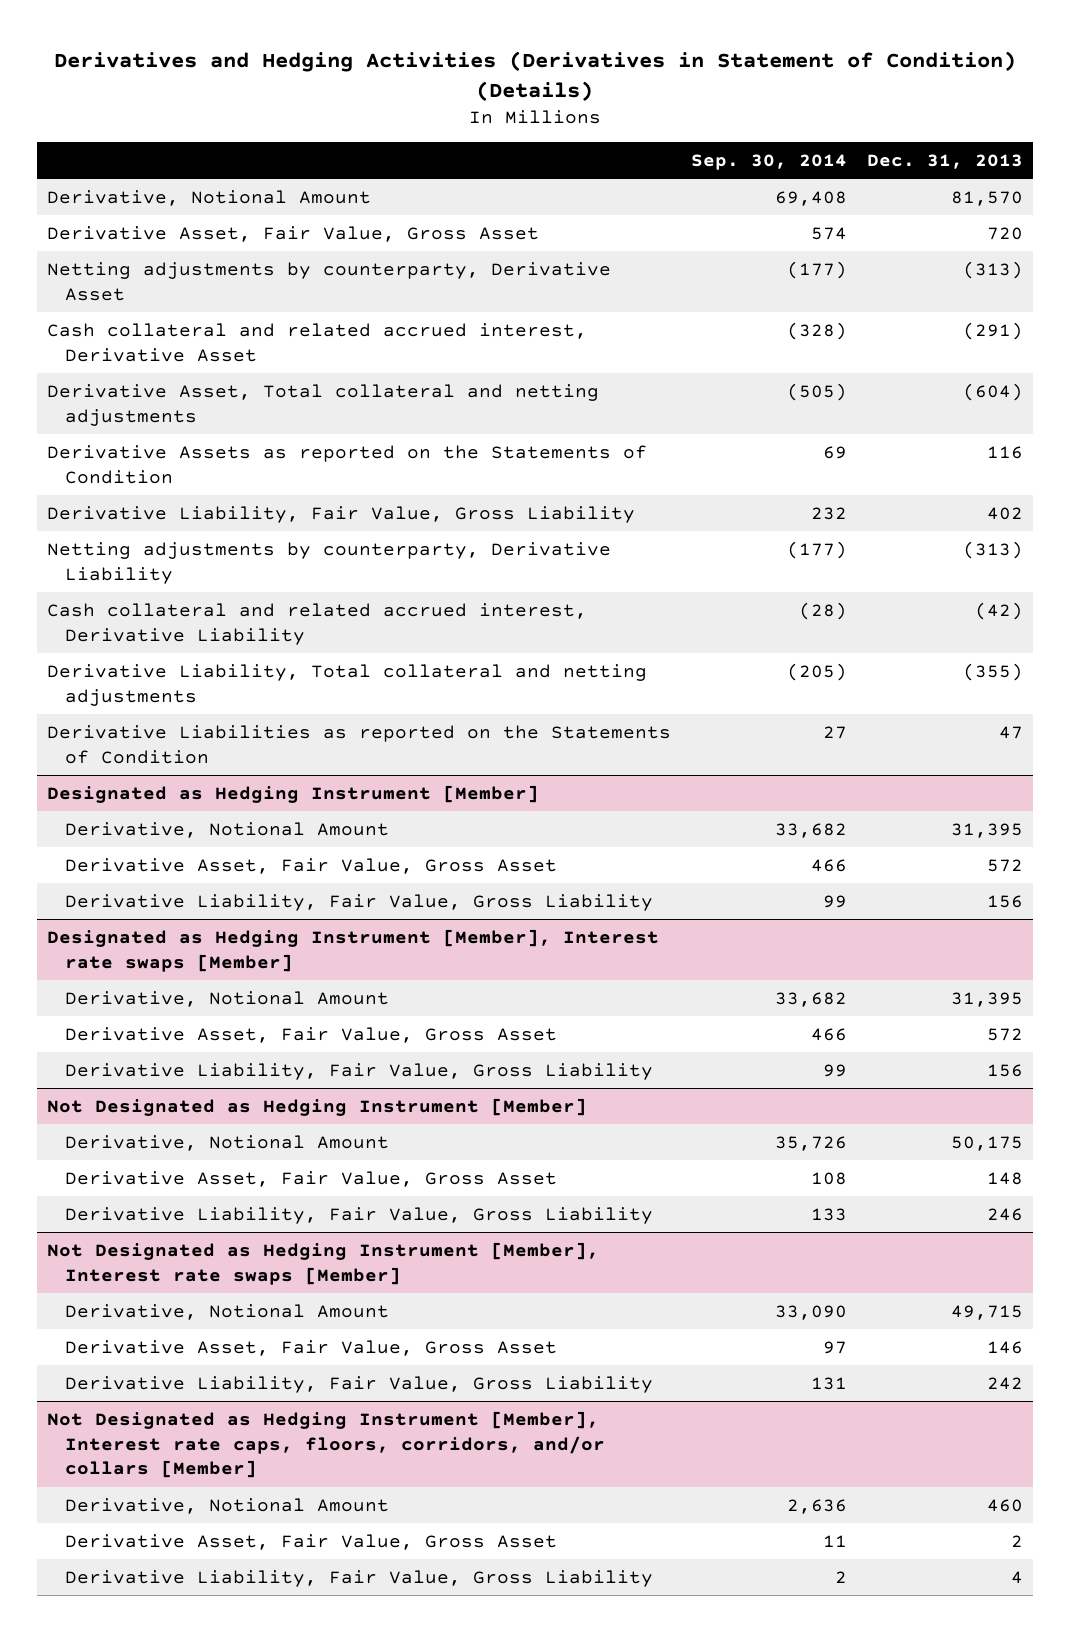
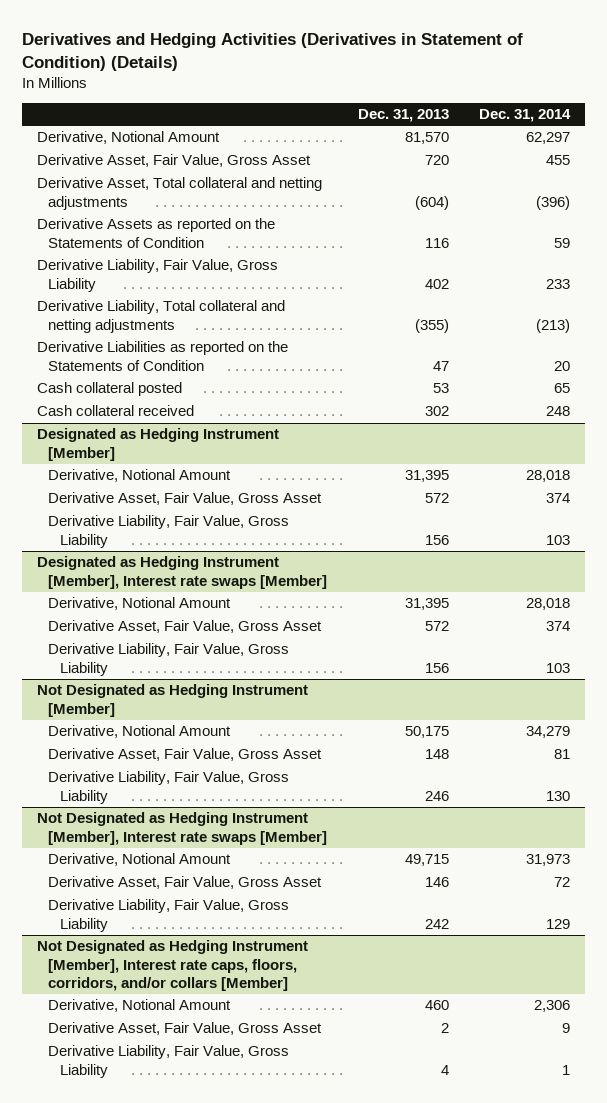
[690,153,847,170] Sep. 30, 2014 -> none
none -> [479,109,572,123] Dec. 31, 2014
[46,261,611,301] Netting adjustments by counterparty, Derivative Asset -> none
[46,322,587,362] Cash collateral and related accrued interest, Derivative Asset -> none
[46,541,611,584] Netting adjustments by counterparty, Derivative Liability -> none
[46,602,587,645] Cash collateral and related accrued interest, Derivative Liability -> none
none -> [36,382,182,397] Cash collateral posted
none -> [36,405,194,417] Cash collateral received

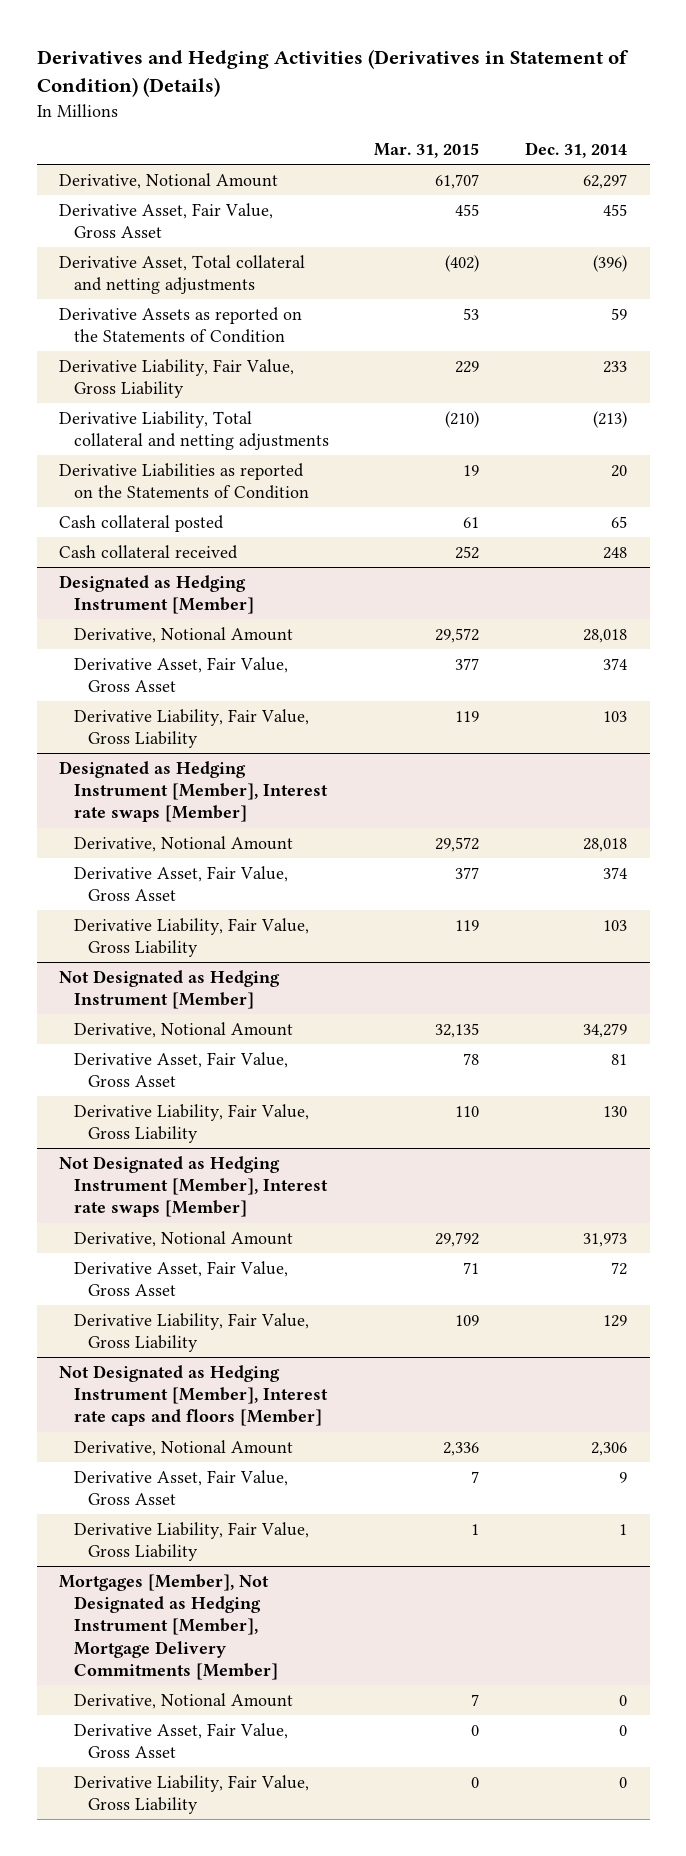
[357,109,449,123] Dec. 31, 2013 -> none
none -> [374,143,480,159] Mar. 31, 2015
[36,940,308,991] Not Designated as Hedging Instrument [Member], Interest rate caps, floors, corridors, and/or collars [Member] -> [59,1364,328,1427] Not Designated as Hedging Instrument [Member], Interest rate caps and floors [Member]
none -> [59,1573,278,1681] Mortgages [Member], Not Designated as Hedging Instrument [Member], Mortgage Delivery Commitments [Member]
none -> [73,1692,293,1709] Derivative, Notional Amount
none -> [73,1722,288,1759] Derivative Asset, Fair Value, Gross Asset
none -> [73,1774,309,1815] Derivative Liability, Fair Value, Gross Liability

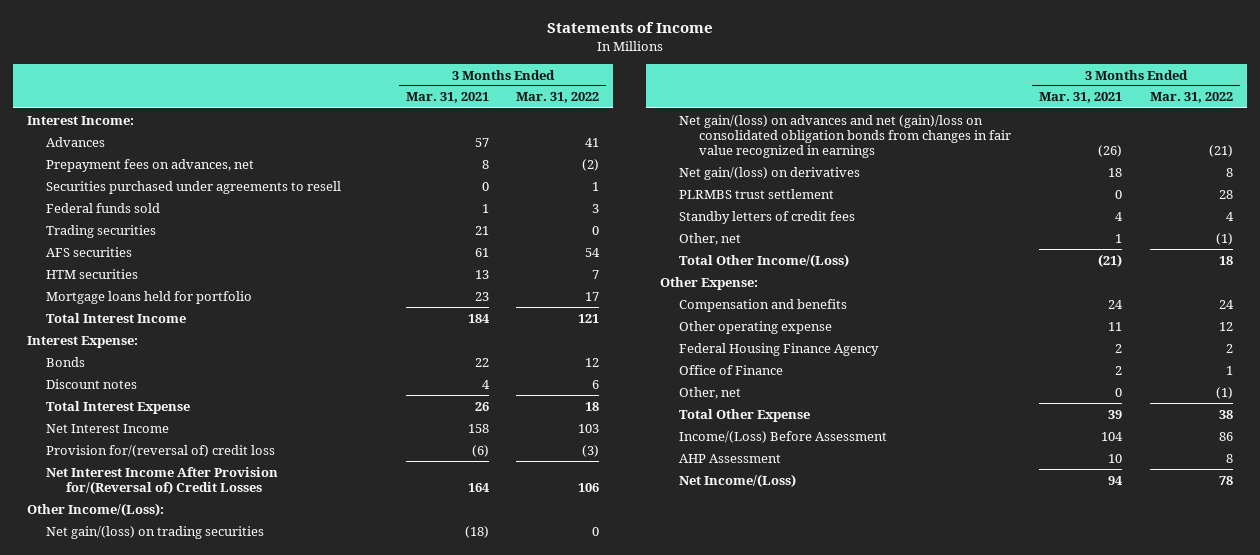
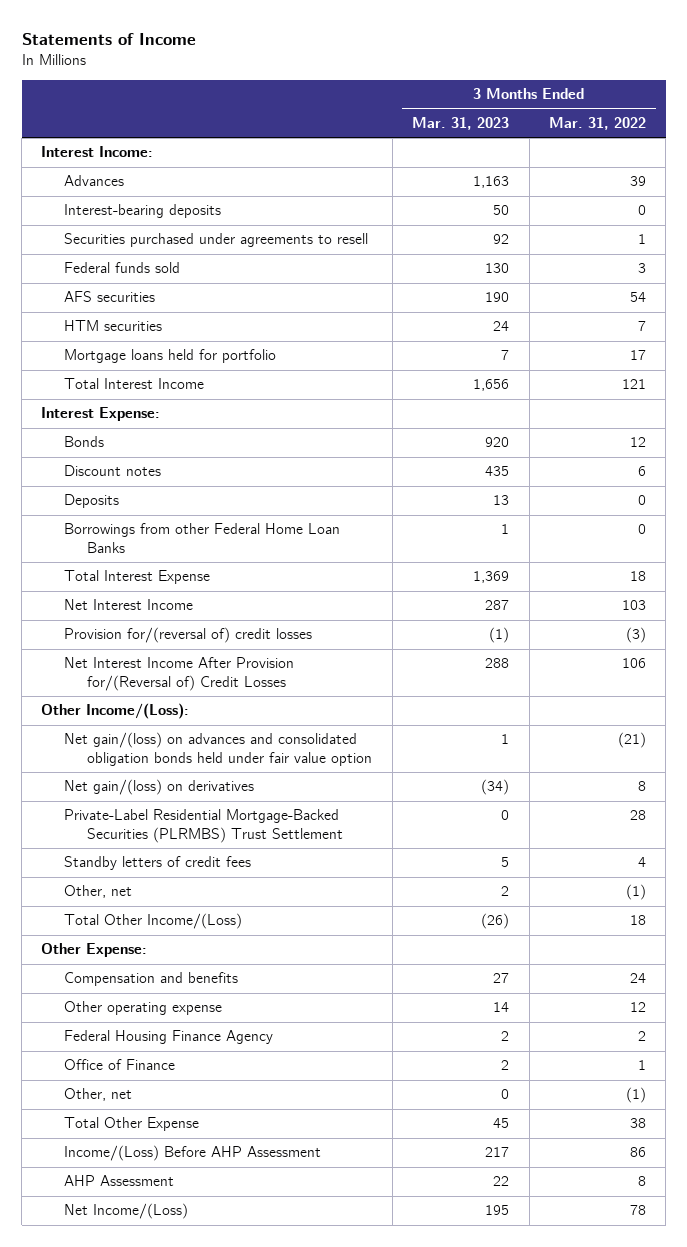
[405,92,489,104] Mar. 31, 2021 -> none
none -> [412,116,510,130] Mar. 31, 2023
[46,158,255,172] Prepayment fees on advances, net -> none
[585,137,600,147] 41 -> [629,176,646,187] 39
none -> [64,204,222,219] Interest-bearing deposits
[46,224,157,238] Trading securities -> none
none -> [64,494,120,509] Deposits
none -> [64,523,341,554] Borrowings from other Federal Home Loan Banks
[46,444,276,457] Provision for/(reversal of) credit loss -> [64,627,313,644] Provision for/(reversal of) credit losses
[46,525,265,539] Net gain/(loss) on trading securities -> none
[679,114,1011,159] Net gain/(loss) on advances and net (gain)/loss on consolidated obligation bonds from changes in fair value recognized in earnings -> [64,732,373,767] Net gain/(loss) on advances and consolidated obligation bonds held under fair value option
[679,188,835,199] PLRMBS trust settlement -> none
none -> [64,809,344,844] Private-Label Residential Mortgage-Backed Securities (PLRMBS) Trust Settlement
[679,430,888,443] Income/(Loss) Before Assessment -> [64,1145,322,1162] Income/(Loss) Before AHP Assessment

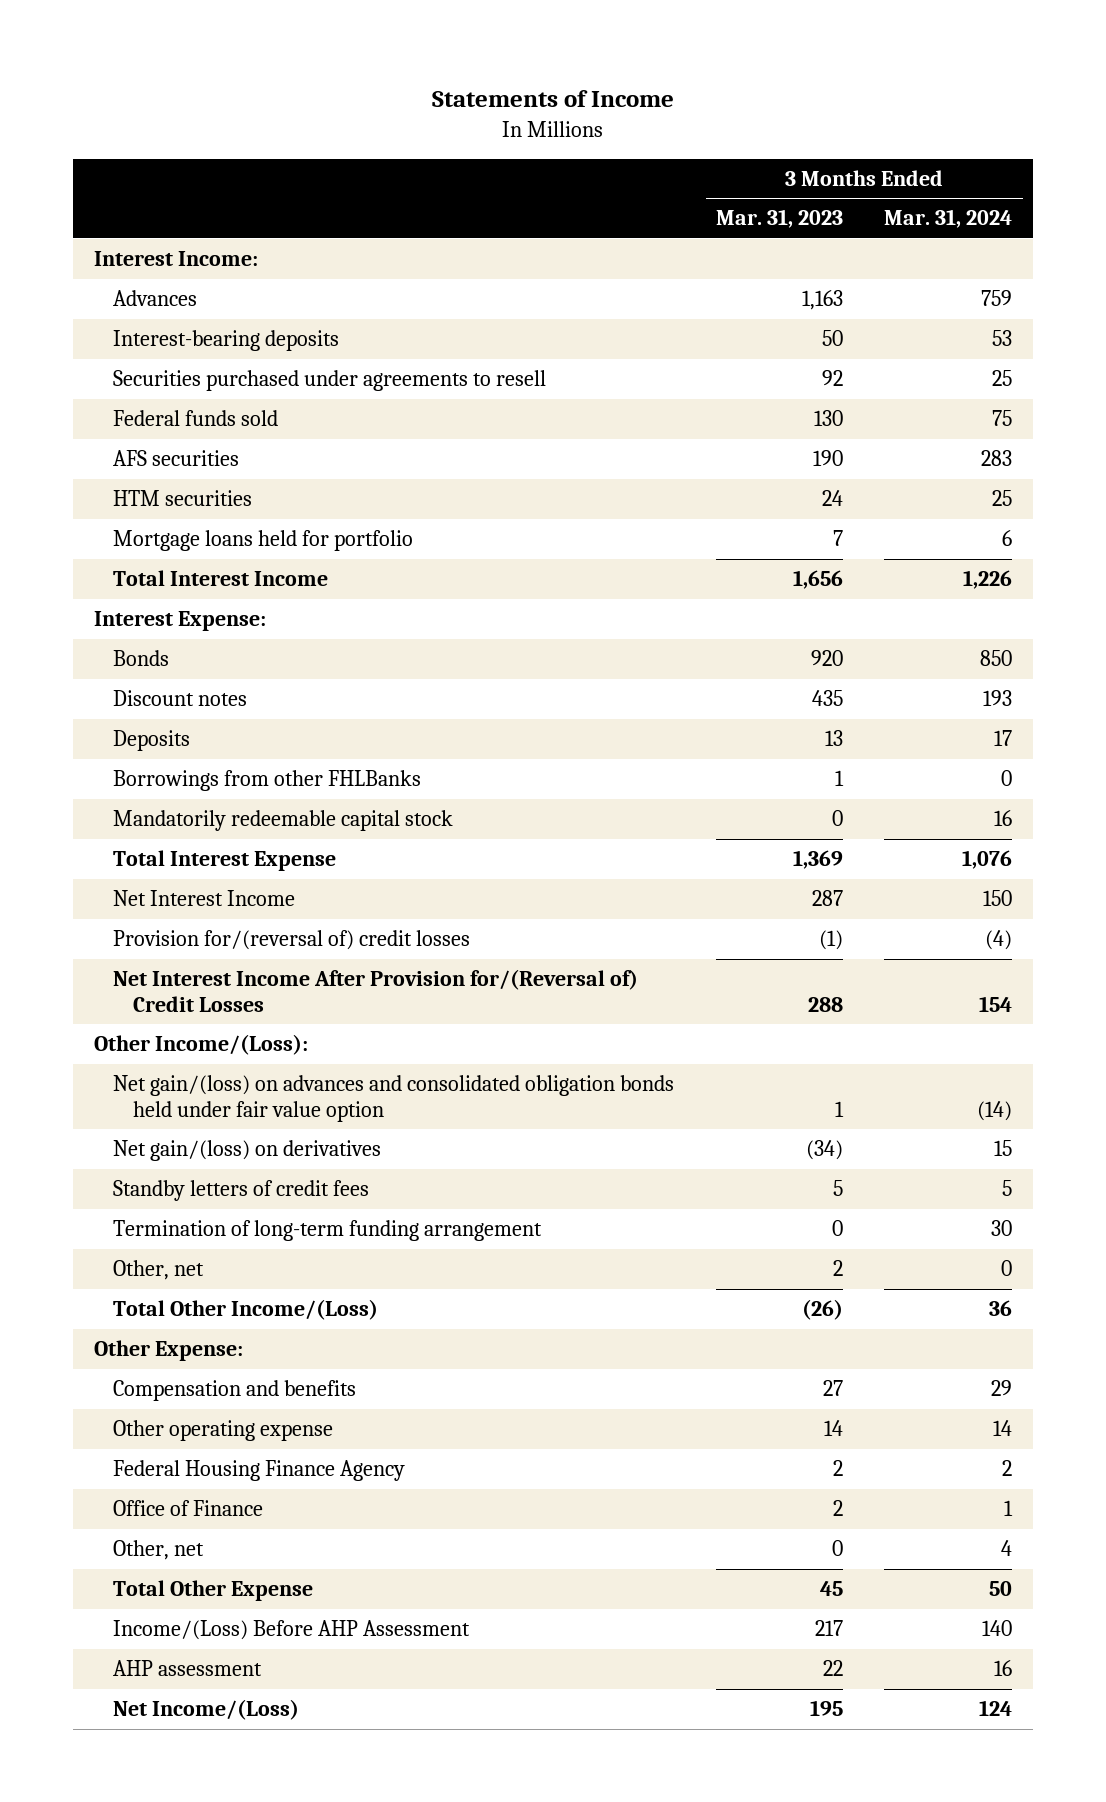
[548,116,646,130] Mar. 31, 2022 -> none
none -> [884,209,1013,229] Mar. 31, 2024
[64,523,341,554] Borrowings from other Federal Home Loan Banks -> [113,770,422,792] Borrowings from other FHLBanks
none -> [113,810,454,832] Mandatorily redeemable capital stock
[64,809,344,844] Private-Label Residential Mortgage-Backed Securities (PLRMBS) Trust Settlement -> none
none -> [113,1220,543,1242] Termination of long-term funding arrangement
[64,1175,175,1187] AHP Assessment -> [113,1660,263,1677] AHP assessment

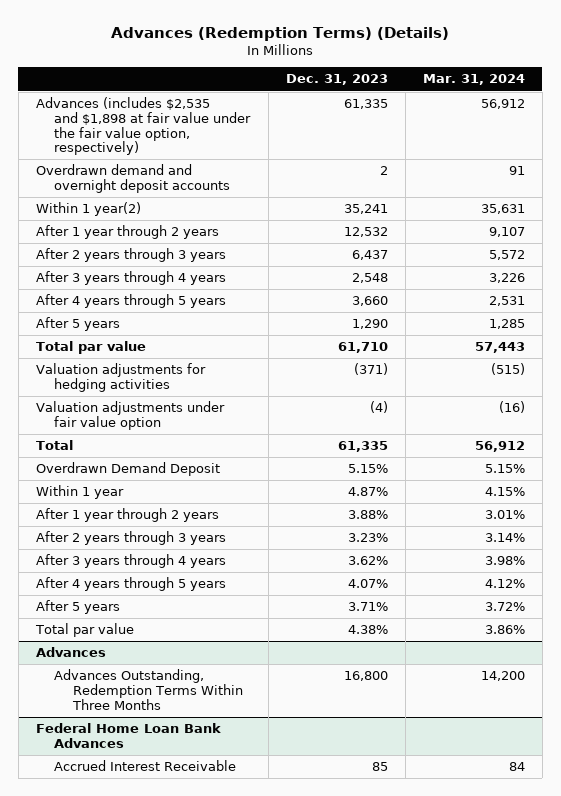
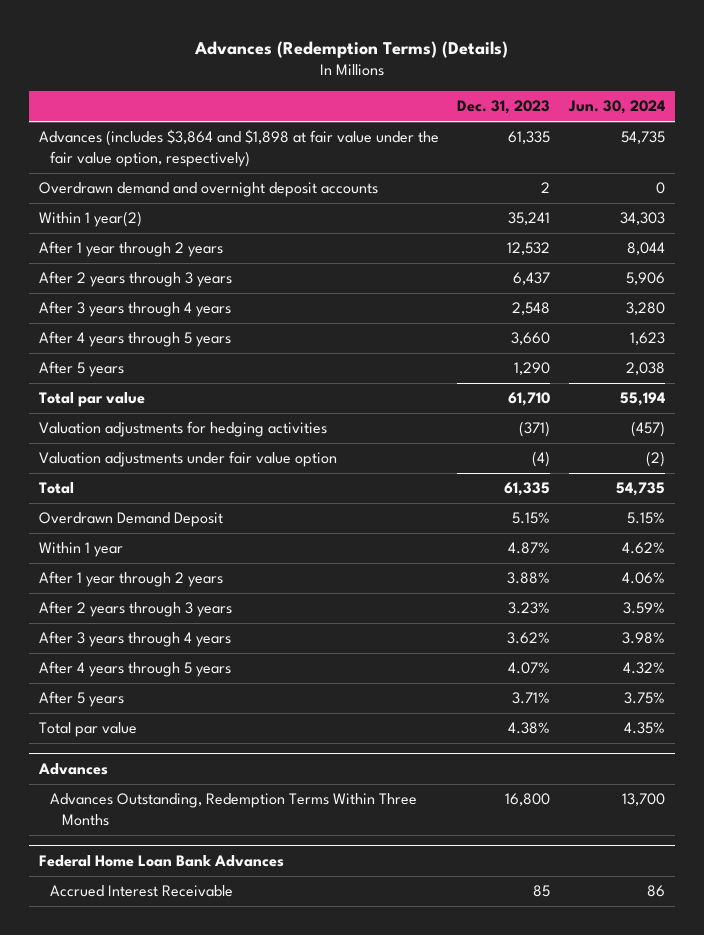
[422,74,525,86] Mar. 31, 2024 -> none
none -> [568,100,666,115] Jun. 30, 2024
[35,97,252,156] Advances (includes $2,535 and $1,898 at fair value under the fair value option, respectively) -> [38,129,439,167] Advances (includes $3,864 and $1,898 at fair value under the fair value option, respectively)

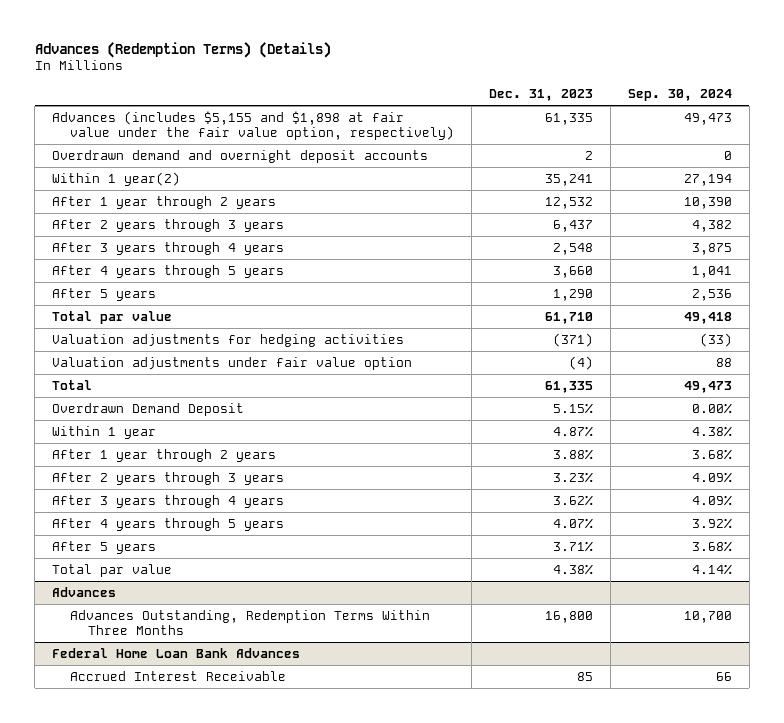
[568,100,666,115] Jun. 30, 2024 -> none
none -> [627,89,732,102] Sep. 30, 2024
[38,129,439,167] Advances (includes $3,864 and $1,898 at fair value under the fair value option, respectively) -> [52,110,455,141] Advances (includes $5,155 and $1,898 at fair value under the fair value option, respectively)

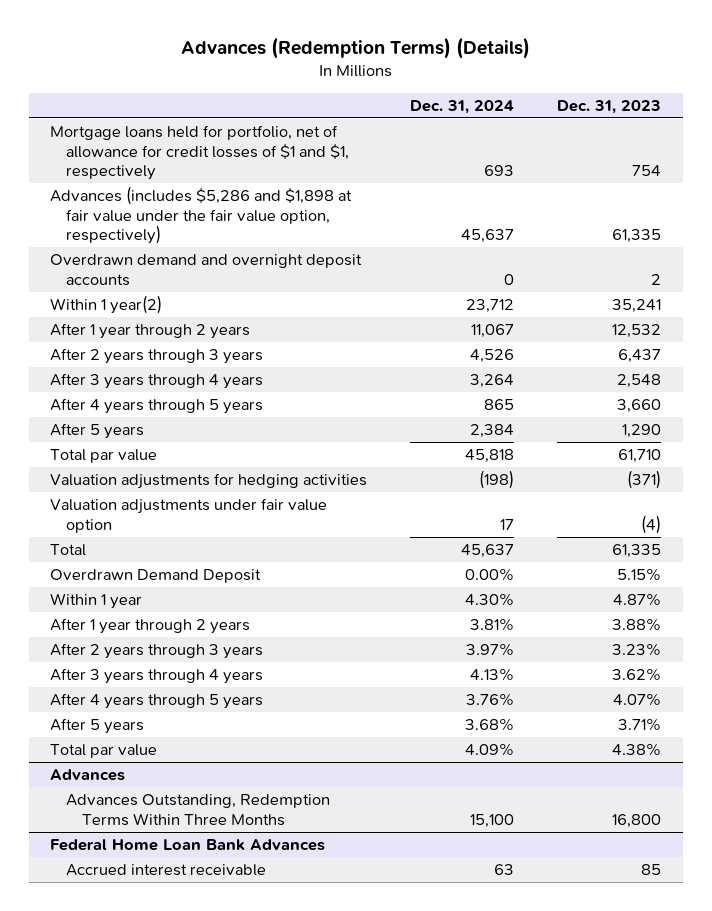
[627,89,732,102] Sep. 30, 2024 -> none
none -> [410,99,515,114] Dec. 31, 2024
none -> [50,125,349,181] Mortgage loans held for portfolio, net of allowance for credit losses of $1 and $1, respectively
[52,110,455,141] Advances (includes $5,155 and $1,898 at fair value under the fair value option, respectively) -> [50,186,353,245] Advances (includes $5,286 and $1,898 at fair value under the fair value option, respectively)
[70,670,287,681] Accrued Interest Receivable -> [65,864,266,877] Accrued interest receivable

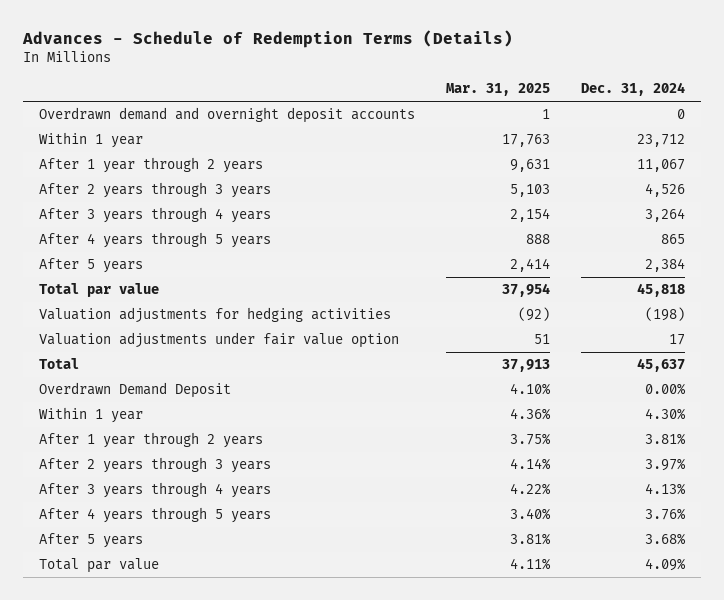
[180,37,530,60] Advances (Redemption Terms) (Details) -> [22,30,514,49] Advances - Schedule of Redemption Terms (Details)
[557,99,662,114] Dec. 31, 2023 -> none
none -> [445,83,550,97] Mar. 31, 2025
[50,125,349,181] Mortgage loans held for portfolio, net of allowance for credit losses of $1 and $1, respectively -> none
[50,186,353,245] Advances (includes $5,286 and $1,898 at fair value under the fair value option, respectively) -> none
[50,295,163,315] Within 1 year(2) -> [38,132,143,149] Within 1 year
[50,769,126,782] Advances -> none
[65,794,330,826] Advances Outstanding, Redemption Terms Within Three Months -> none
[50,839,326,852] Federal Home Loan Bank Advances -> none
[65,864,266,877] Accrued interest receivable -> none

